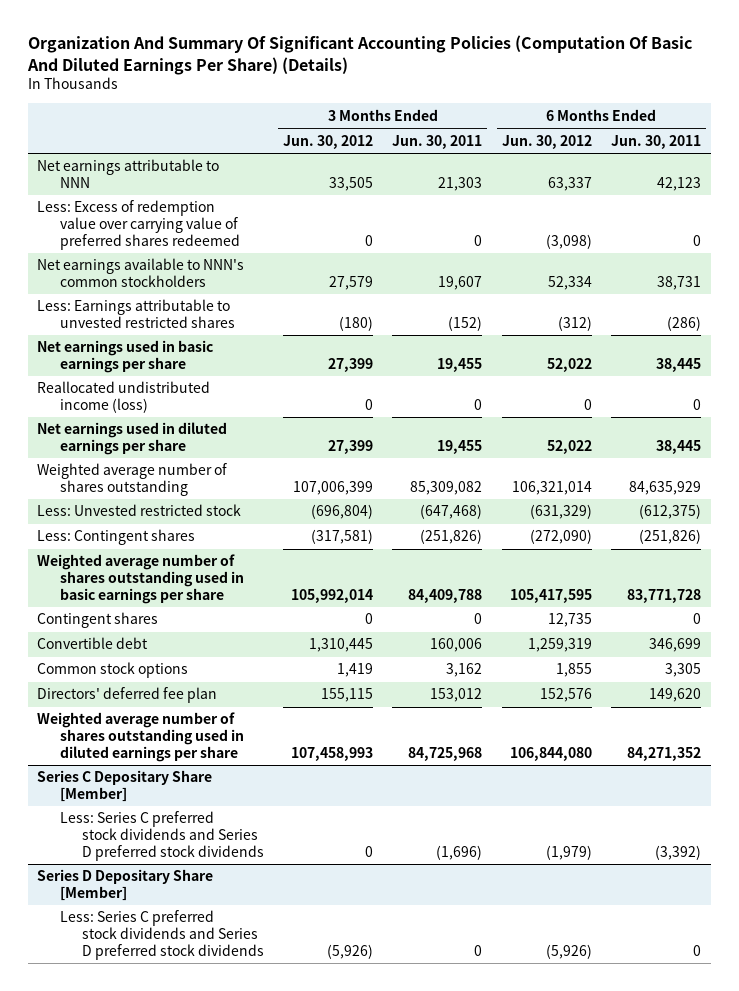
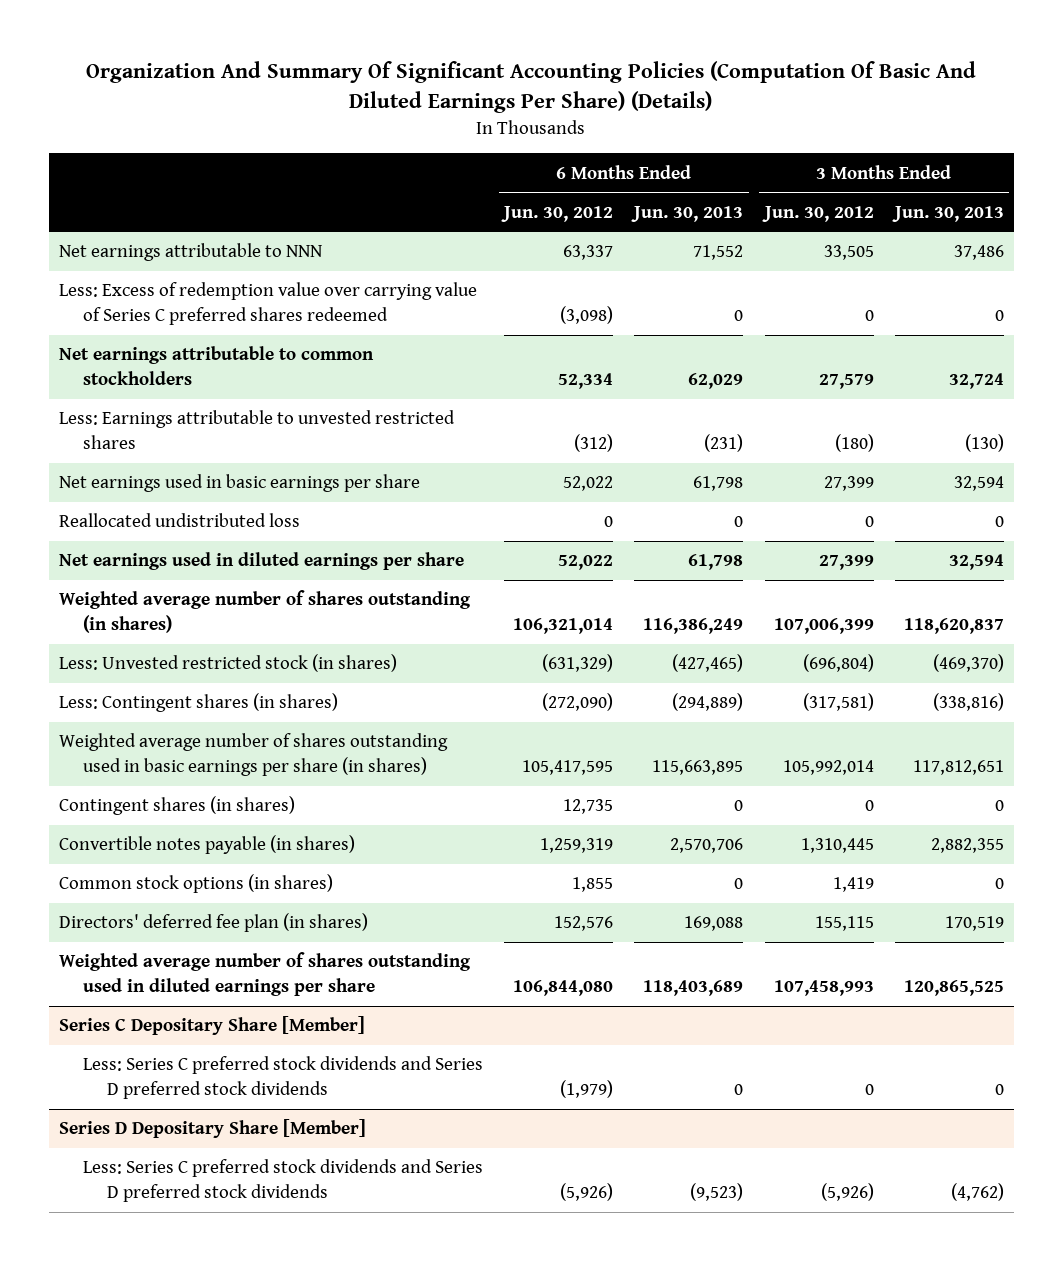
[392,134,483,149] Jun. 30, 2011 -> none
[611,134,702,149] Jun. 30, 2011 -> none
none -> [631,205,744,222] Jun. 30, 2013
none -> [891,205,1004,222] Jun. 30, 2013
[37,200,240,250] Less: Excess of redemption value over carrying value of preferred shares redeemed -> [59,282,478,326] Less: Excess of redemption value over carrying value of Series C preferred shares redeemed
[37,258,245,288] Net earnings available to NNN's common stockholders -> [59,346,375,386] Net earnings attributable to common stockholders
[37,381,211,414] Reallocated undistributed income (loss) -> [59,513,301,528] Reallocated undistributed loss
[37,463,228,497] Weighted average number of shares outstanding -> [59,590,472,634] Weighted average number of shares outstanding (in shares)
[37,504,242,517] Less: Unvested restricted stock -> [59,654,398,673] Less: Unvested restricted stock (in shares)
[37,529,196,546] Less: Contingent shares -> [59,693,339,713] Less: Contingent shares (in shares)
[37,554,244,604] Weighted average number of shares outstanding used in basic earnings per share -> [59,733,449,777] Weighted average number of shares outstanding used in basic earnings per share (in shares)
[37,612,159,629] Contingent shares -> [59,796,296,816] Contingent shares (in shares)
[37,637,149,650] Convertible debt -> [59,835,356,855] Convertible notes payable (in shares)
[37,662,189,679] Common stock options -> [59,874,334,894] Common stock options (in shares)
[37,687,218,704] Directors' deferred fee plan -> [59,913,369,933] Directors' deferred fee plan (in shares)

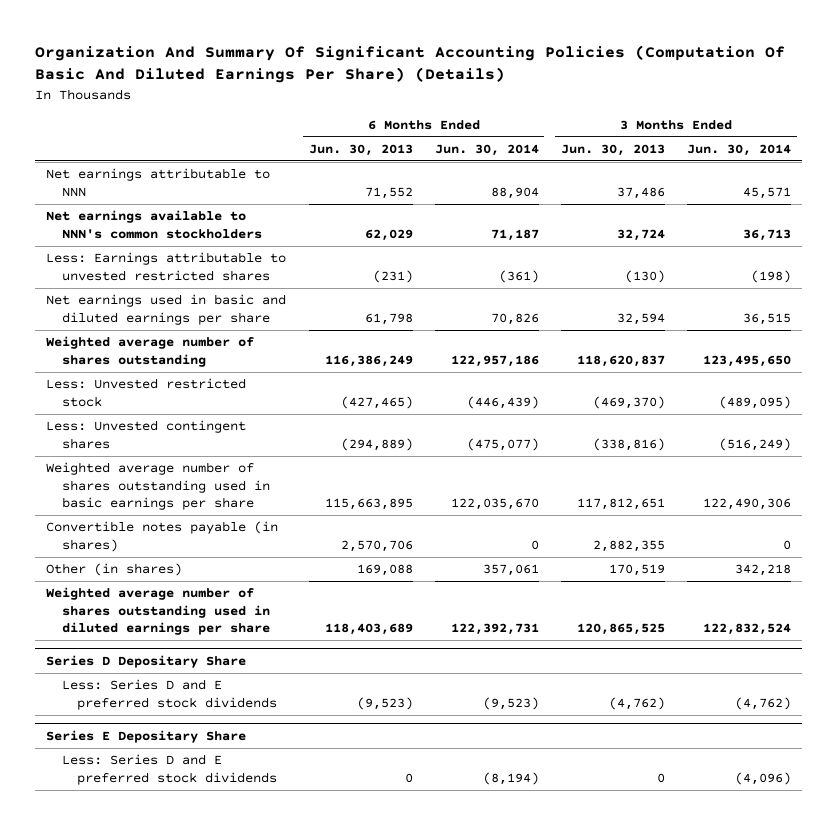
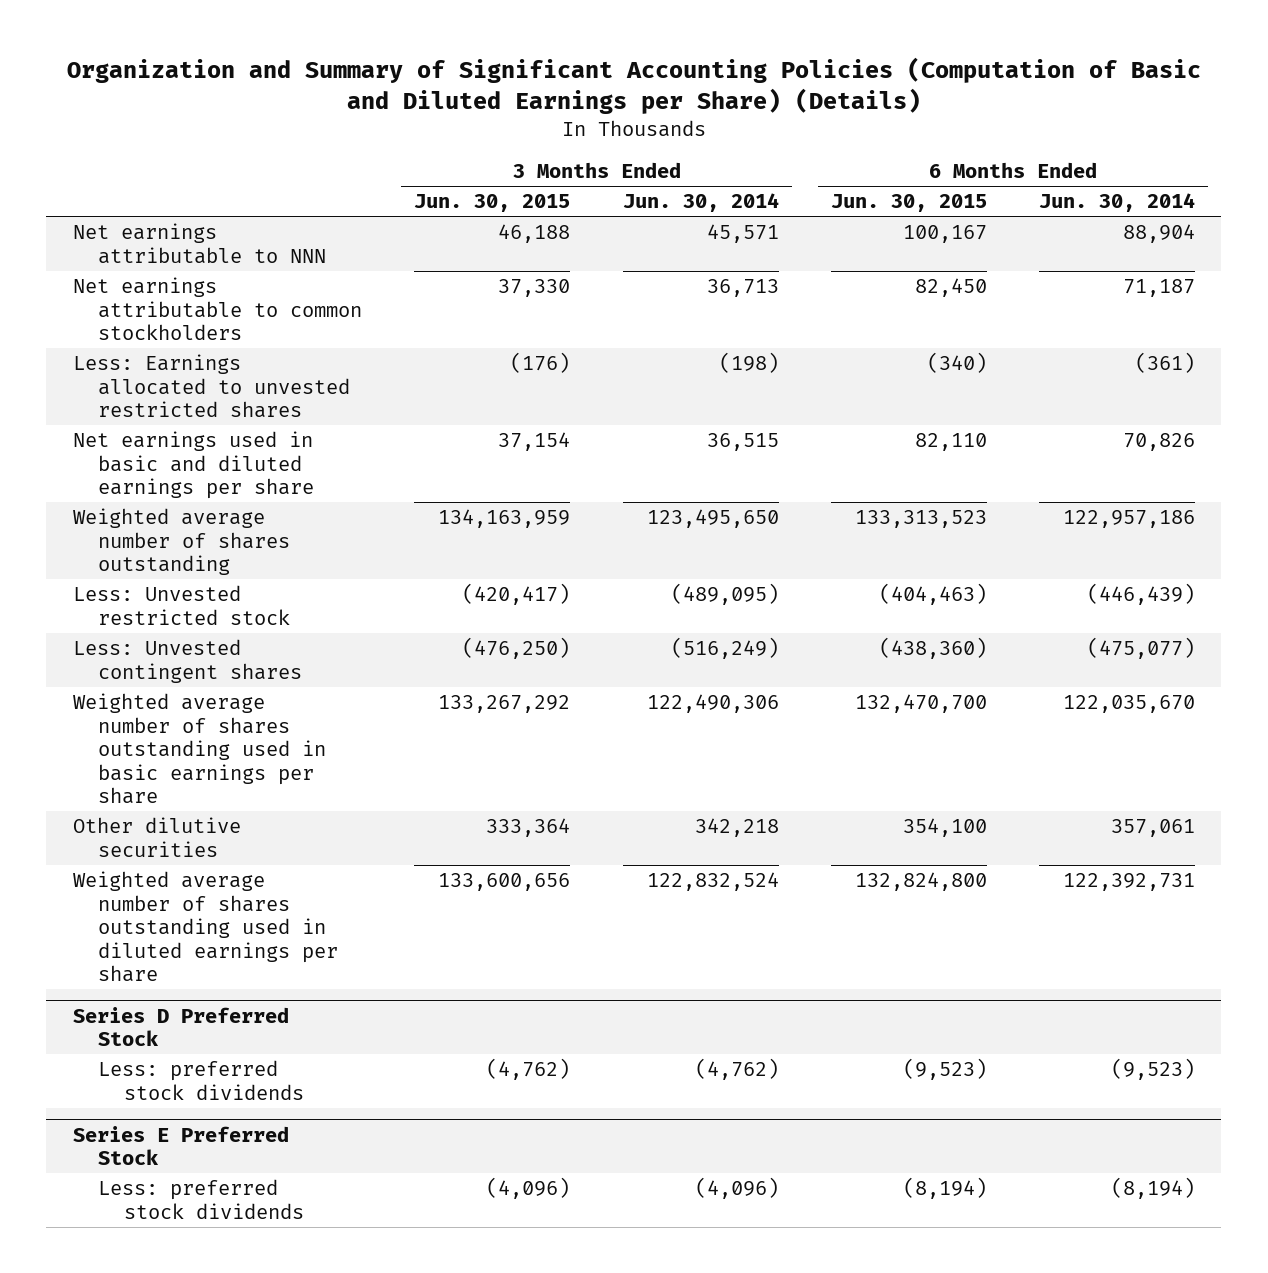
[35,45,786,84] Organization And Summary Of Significant Accounting Policies (Computation Of Basic And Diluted Earnings Per Share) (Details) -> [66,56,1201,114] Organization and Summary of Significant Accounting Policies (Computation of Basic and Diluted Earnings per Share) (Details)
[308,144,413,157] Jun. 30, 2013 -> none
[560,144,665,157] Jun. 30, 2013 -> none
none -> [414,194,571,213] Jun. 30, 2015
none -> [830,194,987,213] Jun. 30, 2015
[46,210,262,239] Net earnings available to NNN's common stockholders -> [72,277,363,341] Net earnings attributable to common stockholders
[46,252,287,281] Less: Earnings attributable to unvested restricted shares -> [72,354,351,419] Less: Earnings allocated to unvested restricted shares
[46,521,279,552] Convertible notes payable (in shares) -> none
[46,563,183,577] Other (in shares) -> [72,817,241,857] Other dilutive securities
[46,655,247,669] Series D Depositary Share -> none
[46,730,247,744] Series E Depositary Share -> none
none -> [72,1006,289,1047] Series D Preferred Stock
[61,679,278,710] Less: Series D and E preferred stock dividends -> [98,1060,304,1100] Less: preferred stock dividends
none -> [72,1125,289,1166] Series E Preferred Stock
[61,754,278,785] Less: Series D and E preferred stock dividends -> [98,1179,304,1219] Less: preferred stock dividends

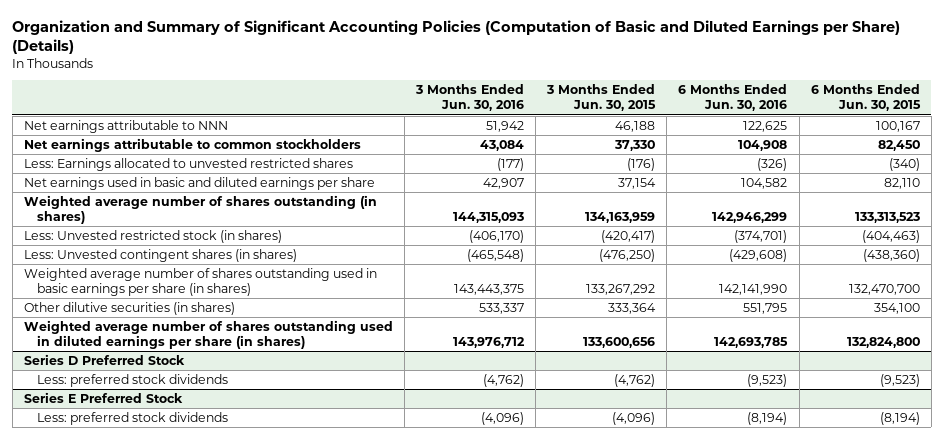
[622,193,779,213] Jun. 30, 2014 -> none
[1039,193,1196,213] Jun. 30, 2014 -> none
none -> [415,84,525,112] 3 Months Ended Jun. 30, 2016
none -> [678,84,788,112] 6 Months Ended Jun. 30, 2016
[72,508,291,576] Weighted average number of shares outstanding -> [23,195,377,225] Weighted average number of shares outstanding (in shares)
[72,585,291,625] Less: Unvested restricted stock -> [23,230,282,244] Less: Unvested restricted stock (in shares)
[72,639,303,683] Less: Unvested contingent shares -> [23,249,297,263] Less: Unvested contingent shares (in shares)
[72,693,327,805] Weighted average number of shares outstanding used in basic earnings per share -> [23,268,377,297] Weighted average number of shares outstanding used in basic earnings per share (in shares)
[72,817,241,857] Other dilutive securities -> [23,302,235,316] Other dilutive securities (in shares)
[72,871,339,983] Weighted average number of shares outstanding used in diluted earnings per share -> [23,320,393,350] Weighted average number of shares outstanding used in diluted earnings per share (in shares)

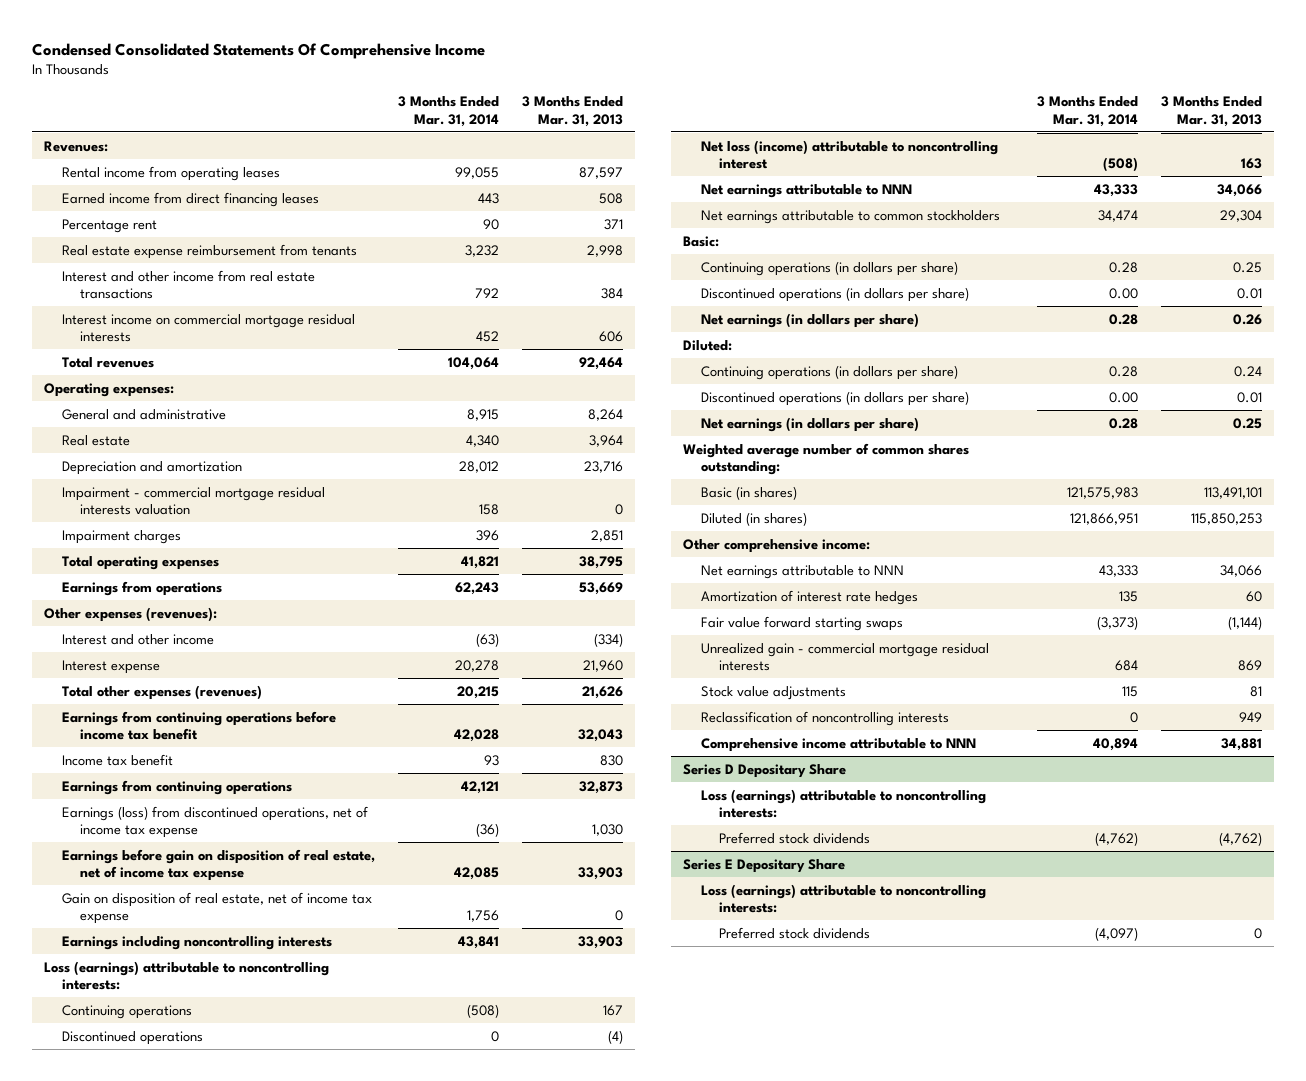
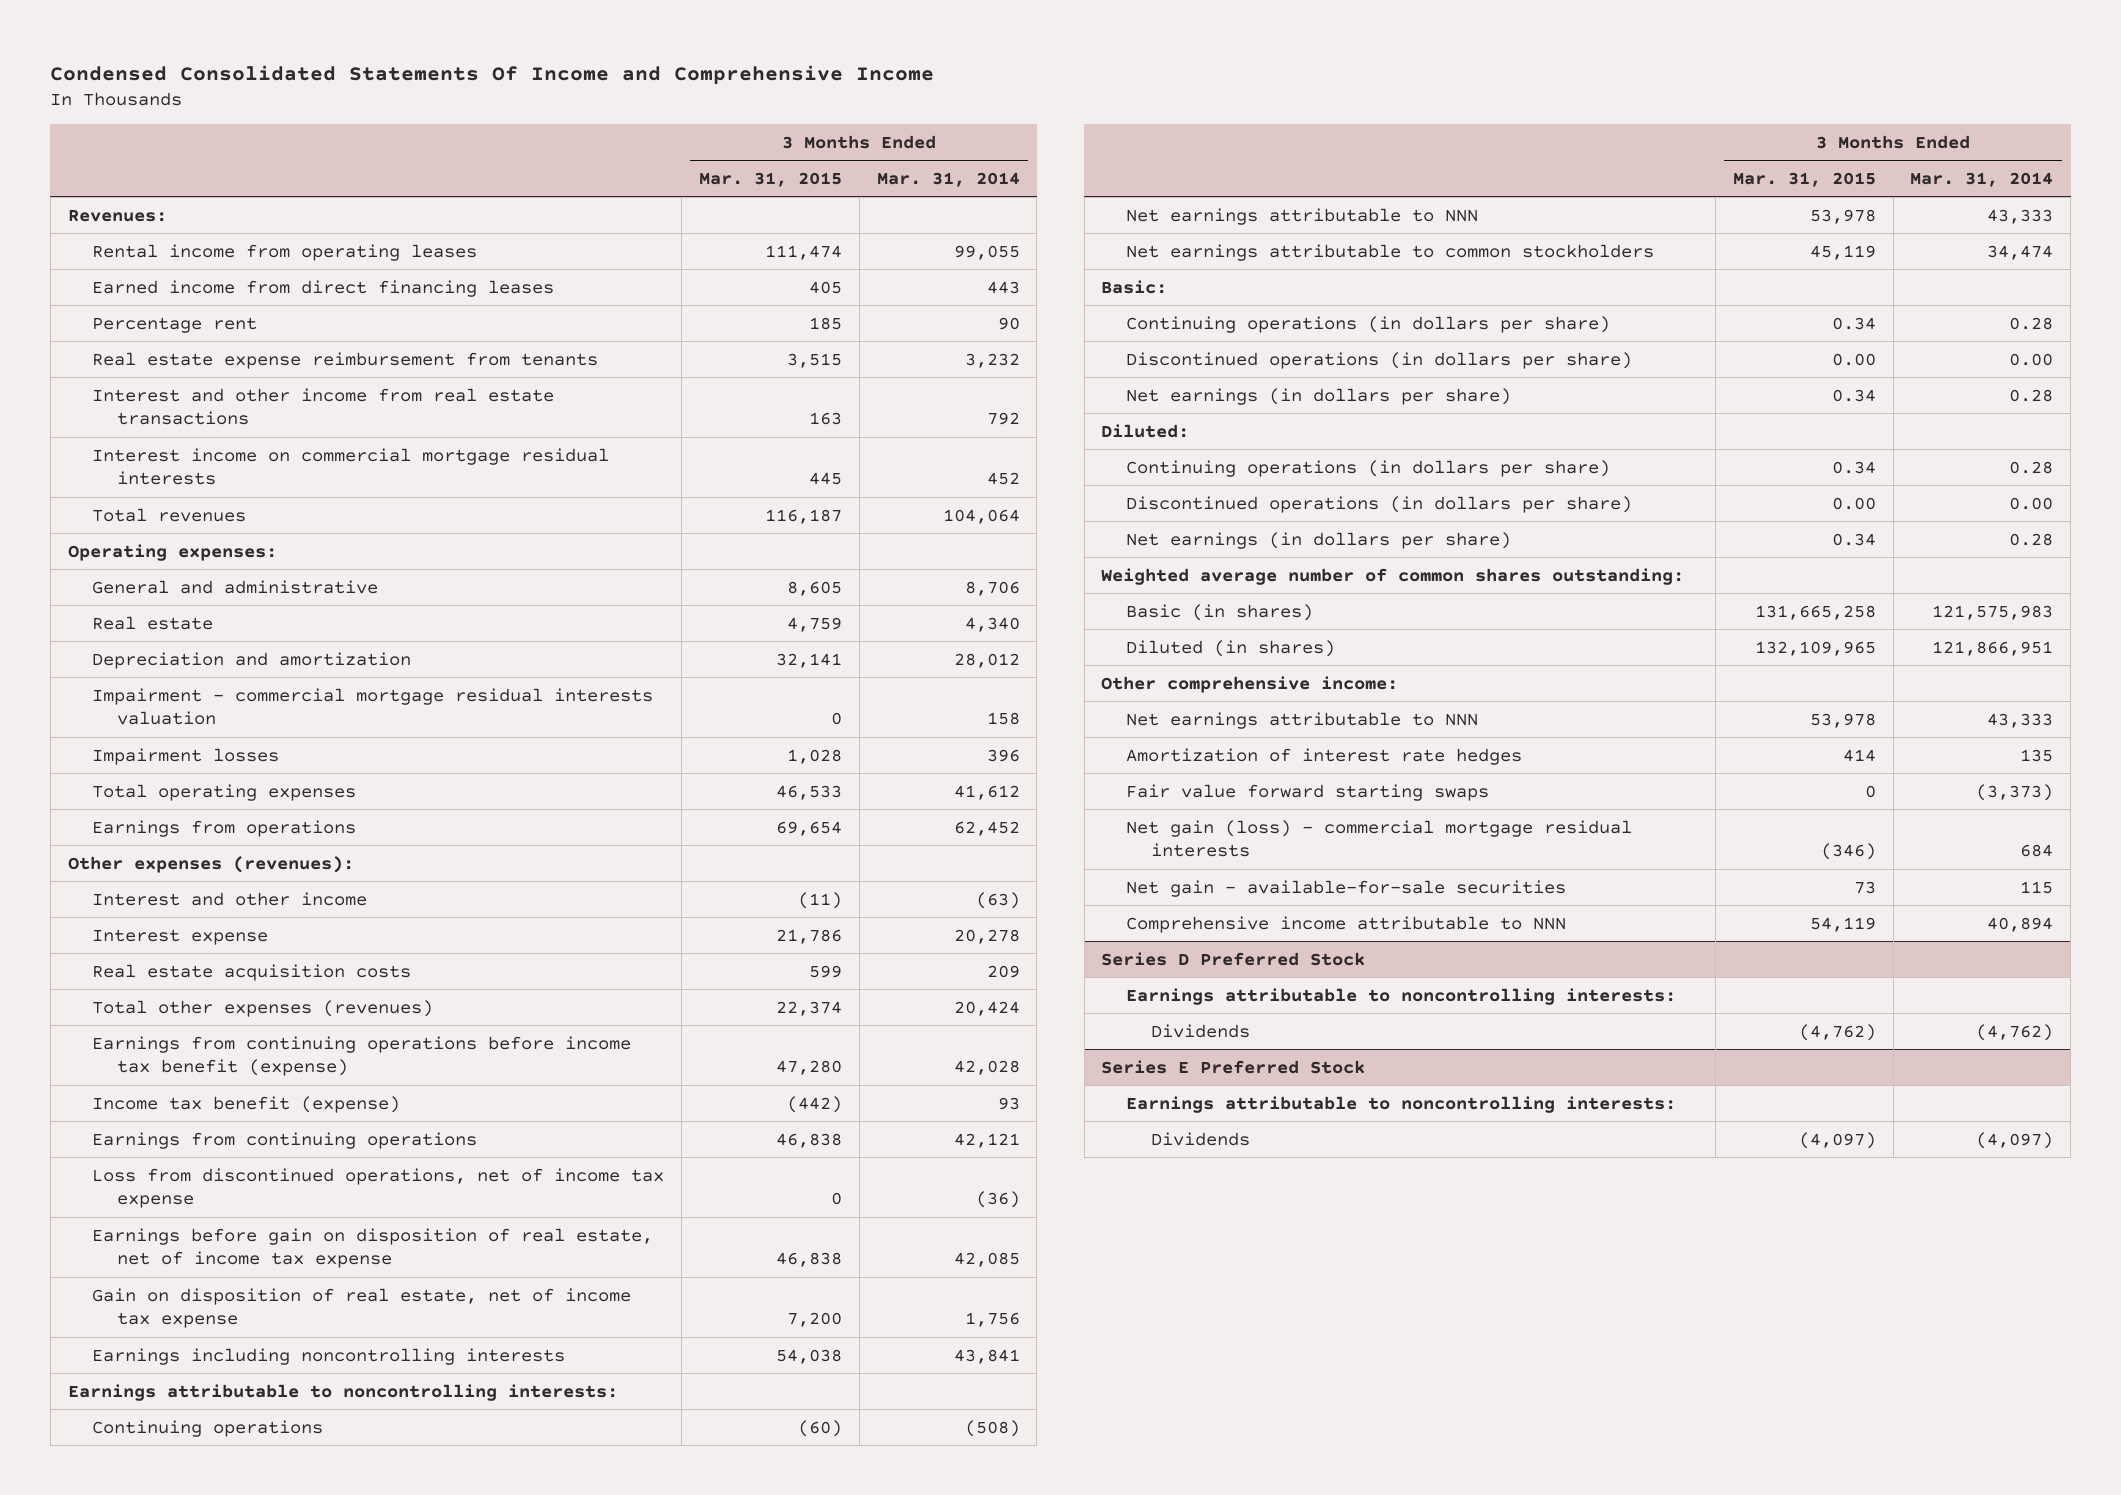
[32,42,486,59] Condensed Consolidated Statements Of Comprehensive Income -> [50,64,935,85] Condensed Consolidated Statements Of Income and Comprehensive Income
[522,96,624,127] 3 Months Ended Mar. 31, 2013 -> none
none -> [699,171,843,187] Mar. 31, 2015
[467,408,500,421] 8,915 -> [964,580,1020,596] 8,706
[61,529,181,544] Impairment charges -> [92,747,280,765] Impairment losses
[461,555,500,569] 41,821 -> [953,784,1020,800] 41,612
[455,581,500,595] 62,243 -> [953,820,1020,836] 62,452
none -> [92,963,412,981] Real estate acquisition costs
[457,685,500,699] 20,215 -> [953,1000,1020,1016] 20,424
[61,710,336,741] Earnings from continuing operations before income tax benefit -> [92,1035,632,1077] Earnings from continuing operations before income tax benefit (expense)
[61,753,173,766] Income tax benefit -> [92,1095,401,1113] Income tax benefit (expense)
[61,805,368,839] Earnings (loss) from discontinued operations, net of income tax expense -> [92,1167,665,1209] Loss from discontinued operations, net of income tax expense
[43,960,329,991] Loss (earnings) attributable to noncontrolling interests: -> [67,1383,618,1401] Earnings attributable to noncontrolling interests:
[61,1030,203,1045] Discontinued operations -> none
[700,139,998,170] Net loss (income) attributable to noncontrolling interest -> none
[700,710,949,726] Reclassification of noncontrolling interests -> none
[700,642,989,672] Unrealized gain - commercial mortgage residual interests -> [1126,819,1633,858] Net gain (loss) - commercial mortgage residual interests
[700,685,846,700] Stock value adjustments -> [1126,879,1567,897] Net gain - available-for-sale securities
[682,763,846,778] Series D Depositary Share -> none
[682,858,845,873] Series E Depositary Share -> none
none -> [1101,951,1366,966] Series D Preferred Stock
[700,788,986,819] Loss (earnings) attributable to noncontrolling interests: -> [1126,987,1677,1005] Earnings attributable to noncontrolling interests:
[718,831,870,844] Preferred stock dividends -> [1151,1023,1251,1038] Dividends
none -> [1101,1059,1366,1074] Series E Preferred Stock
[700,883,986,914] Loss (earnings) attributable to noncontrolling interests: -> [1126,1095,1677,1113] Earnings attributable to noncontrolling interests:
[718,926,870,939] Preferred stock dividends -> [1151,1131,1251,1146] Dividends

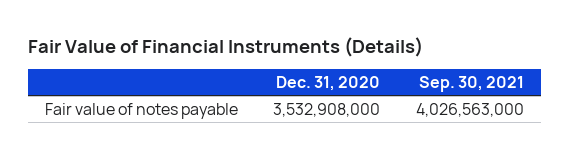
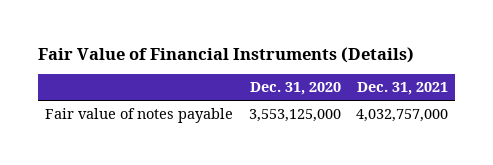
[418,75,524,92] Sep. 30, 2021 -> none
none -> [356,82,448,96] Dec. 31, 2021
[273,103,381,118] 3,532,908,000 -> [248,108,341,122] 3,553,125,000

